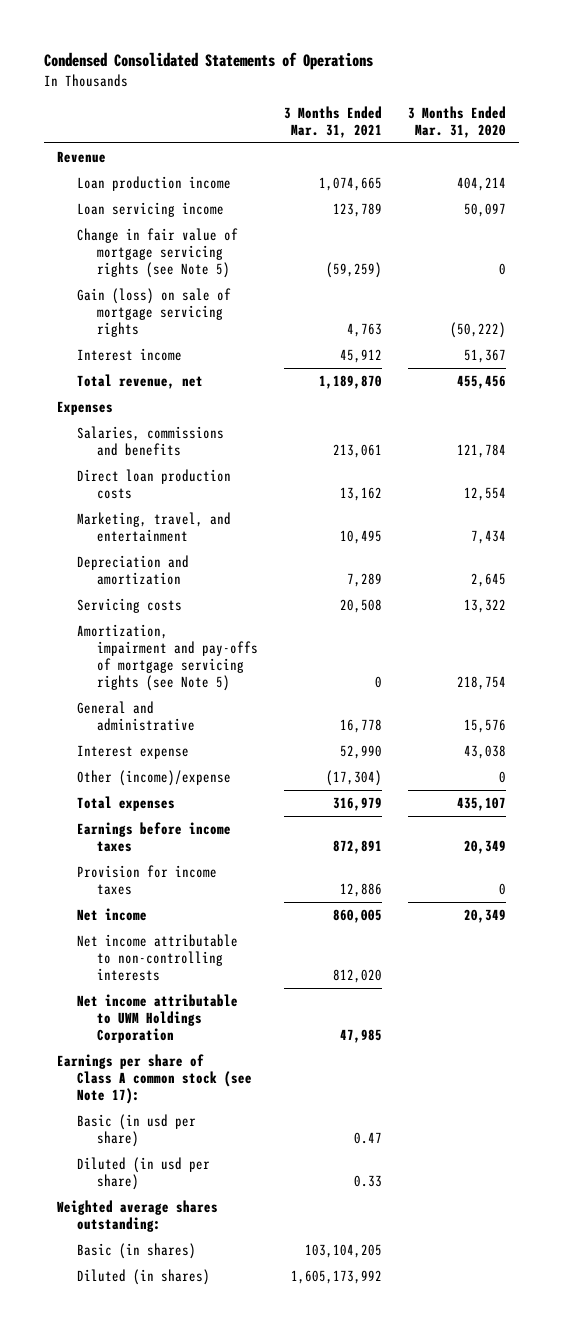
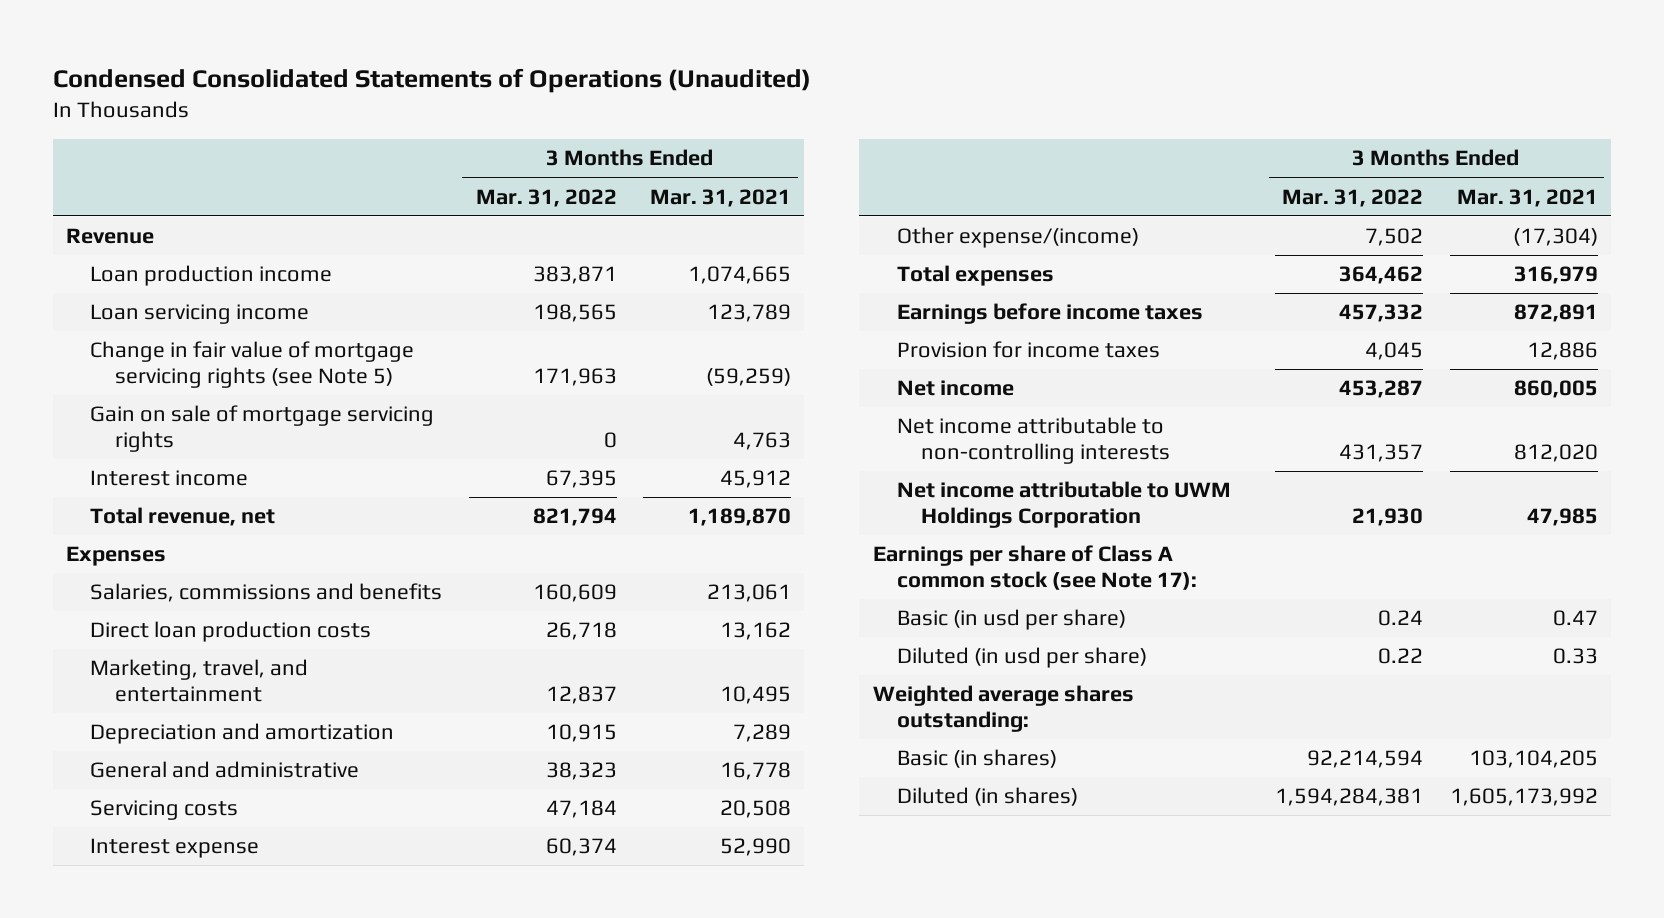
[44,52,374,71] Condensed Consolidated Statements of Operations -> [52,68,811,94] Condensed Consolidated Statements of Operations (Unaudited)
[408,106,507,139] 3 Months Ended Mar. 31, 2020 -> none
none -> [475,188,617,207] Mar. 31, 2022
[77,287,232,337] Gain (loss) on sale of mortgage servicing rights -> [90,405,435,452] Gain on sale of mortgage servicing rights
[77,623,259,691] Amortization, impairment and pay-offs of mortgage servicing rights (see Note 5) -> none
[77,597,183,613] Servicing costs -> [90,800,239,821] Servicing costs
[77,769,232,786] Other (income)/expense -> [896,227,1139,249] Other expense/(income)

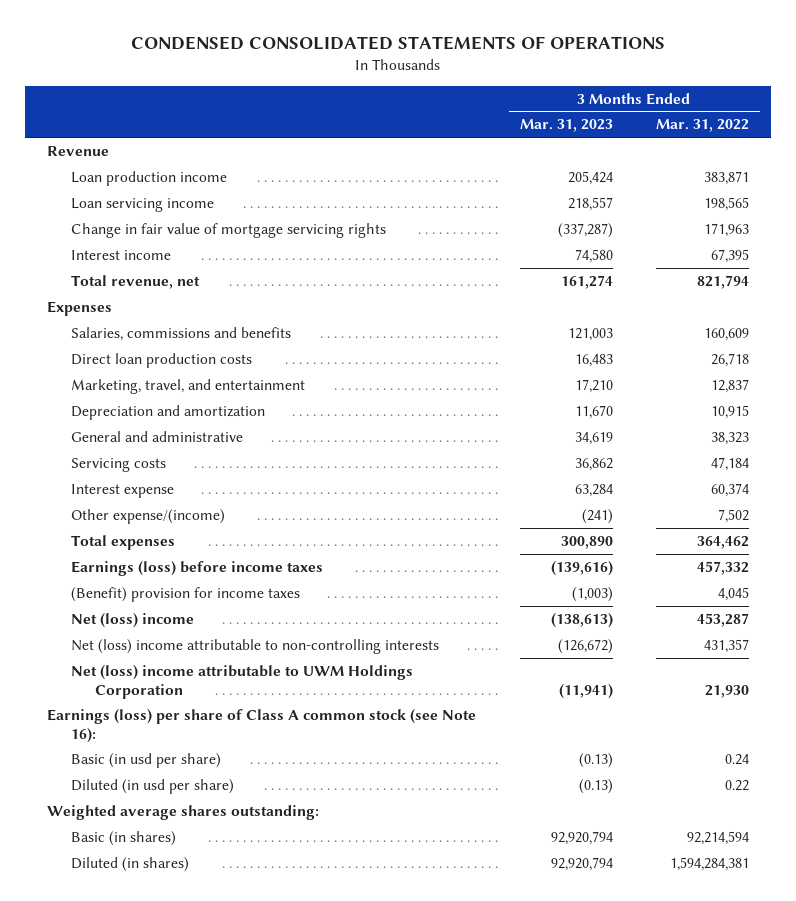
[52,68,811,94] Condensed Consolidated Statements of Operations (Unaudited) -> [131,35,666,50] CONDENSED CONSOLIDATED STATEMENTS OF OPERATIONS
[650,188,792,207] Mar. 31, 2021 -> none
none -> [519,119,613,133] Mar. 31, 2023
[90,405,435,452] Gain on sale of mortgage servicing rights -> none
[90,341,415,388] Change in fair value of mortgage servicing rights (see Note 5) -> [70,222,386,238] Change in fair value of mortgage servicing rights
[896,303,1203,325] Earnings before income taxes -> [70,560,323,576] Earnings (loss) before income taxes
[896,341,1160,359] Provision for income taxes -> [70,586,300,602] (Benefit) provision for income taxes
[896,380,1014,397] Net income -> [70,612,194,628] Net (loss) income
[896,417,1171,464] Net income attributable to non-controlling interests -> [70,638,439,654] Net (loss) income attributable to non-controlling interests
[896,481,1231,528] Net income attributable to UWM Holdings Corporation -> [70,664,413,699] Net (loss) income attributable to UWM Holdings Corporation
[872,545,1197,590] Earnings per share of Class A common stock (see Note 17): -> [46,708,476,743] Earnings (loss) per share of Class A common stock (see Note 16):

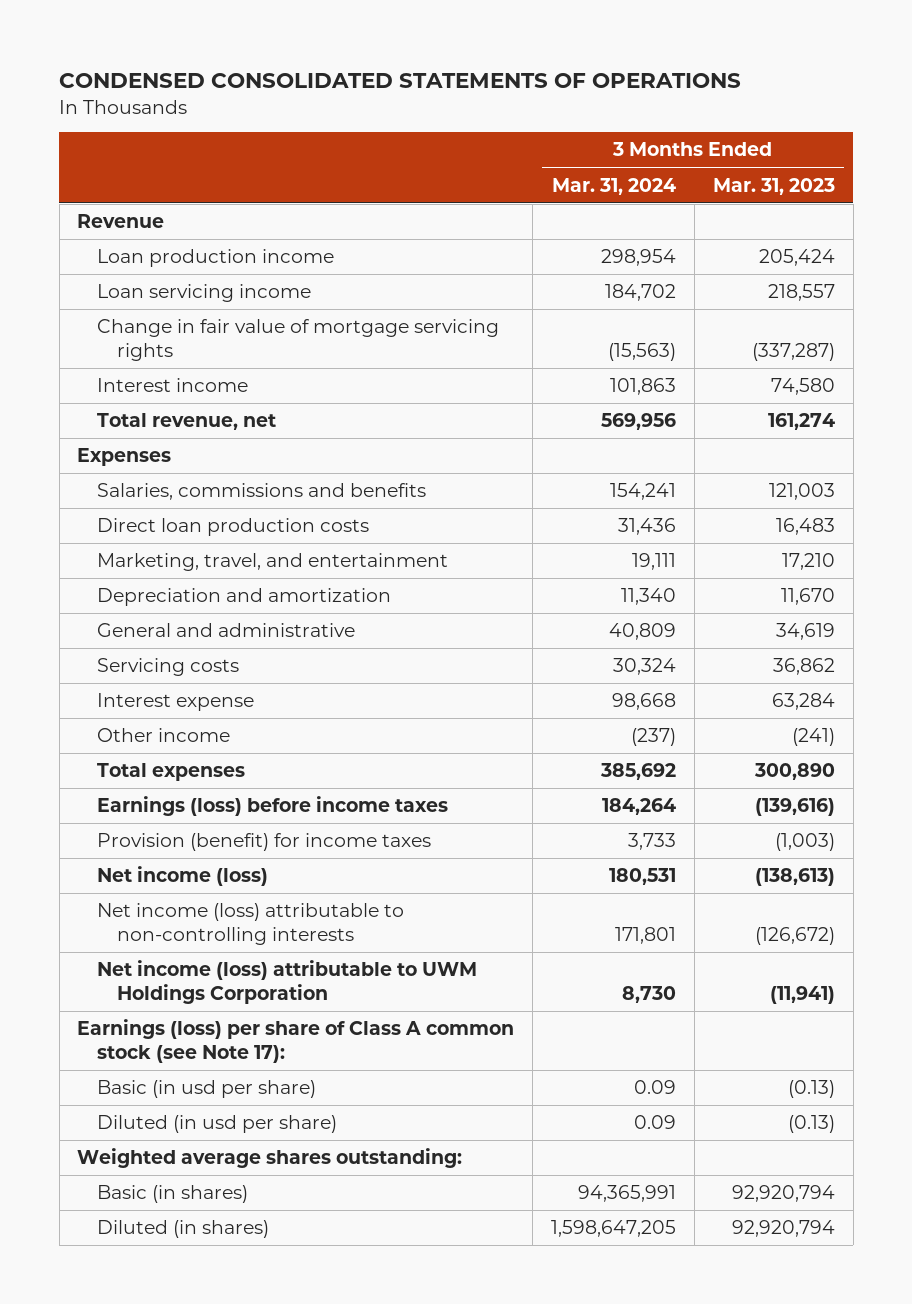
[656,119,750,133] Mar. 31, 2022 -> none
none -> [552,177,677,195] Mar. 31, 2024
[70,508,225,524] Other expense/(income) -> [97,728,231,743] Other income
[70,586,300,602] (Benefit) provision for income taxes -> [97,833,432,852] Provision (benefit) for income taxes
[70,612,194,628] Net (loss) income -> [97,866,269,887] Net income (loss)
[70,638,439,654] Net (loss) income attributable to non-controlling interests -> [97,903,405,946] Net income (loss) attributable to non-controlling interests
[70,664,413,699] Net (loss) income attributable to UWM Holdings Corporation -> [97,960,478,1005] Net income (loss) attributable to UWM Holdings Corporation
[46,708,476,743] Earnings (loss) per share of Class A common stock (see Note 16): -> [77,1019,515,1064] Earnings (loss) per share of Class A common stock (see Note 17):

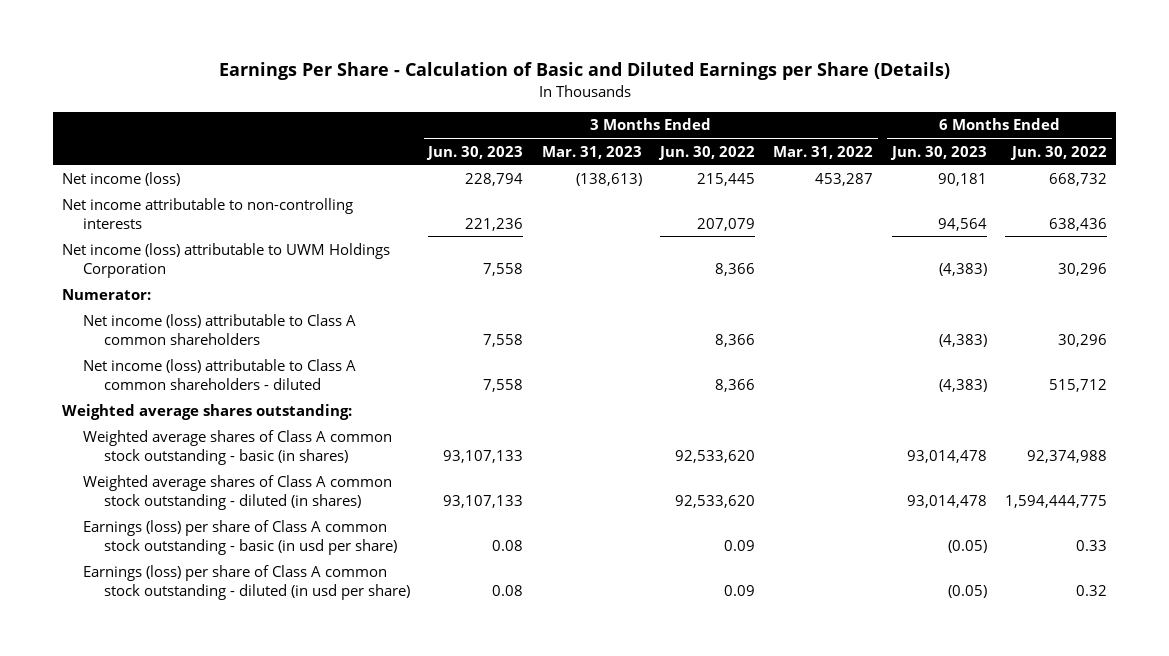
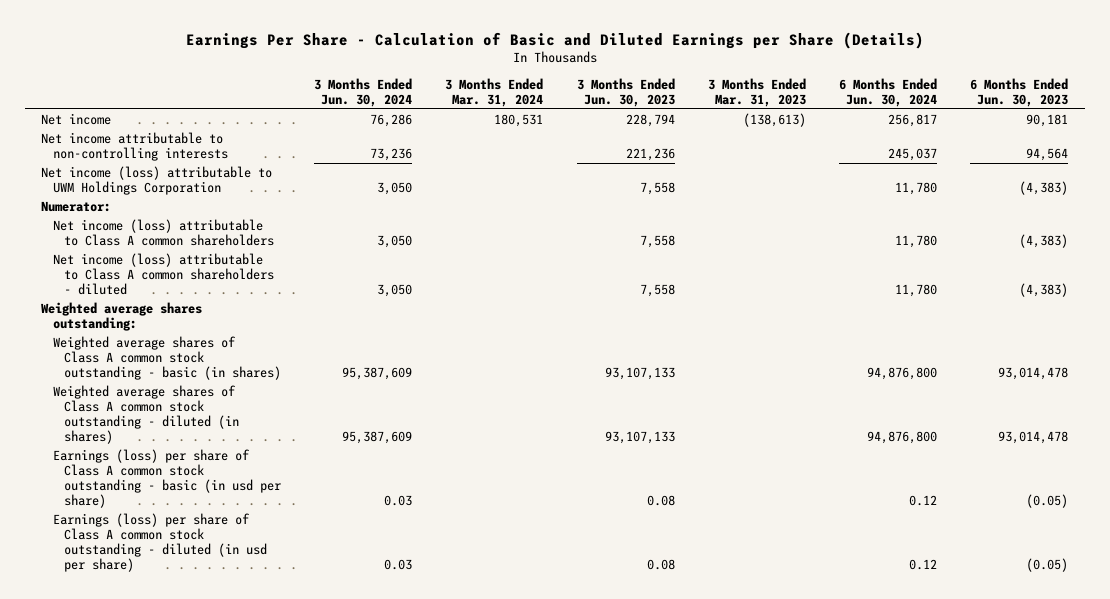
[657,145,755,160] Jun. 30, 2022 -> none
[773,145,874,159] Mar. 31, 2022 -> none
[1010,145,1108,160] Jun. 30, 2022 -> none
none -> [314,77,413,107] 3 Months Ended Jun. 30, 2024
none -> [445,77,544,107] 3 Months Ended Mar. 31, 2024
none -> [839,77,938,107] 6 Months Ended Jun. 30, 2024
[61,171,180,186] Net income (loss) -> [41,113,112,126] Net income

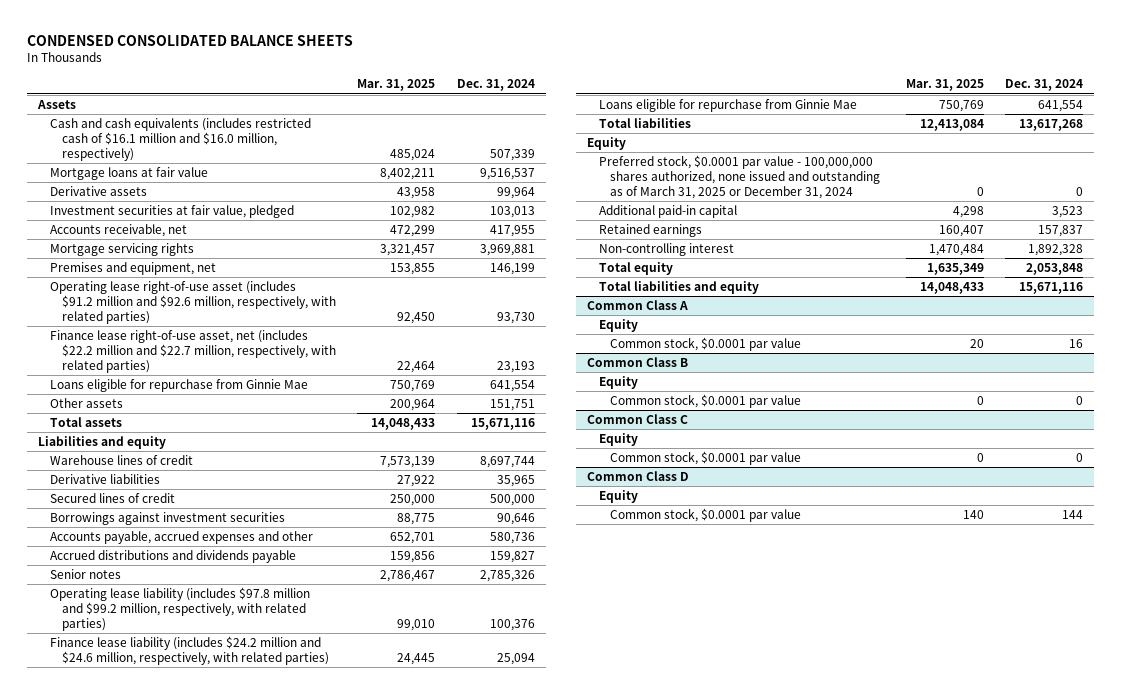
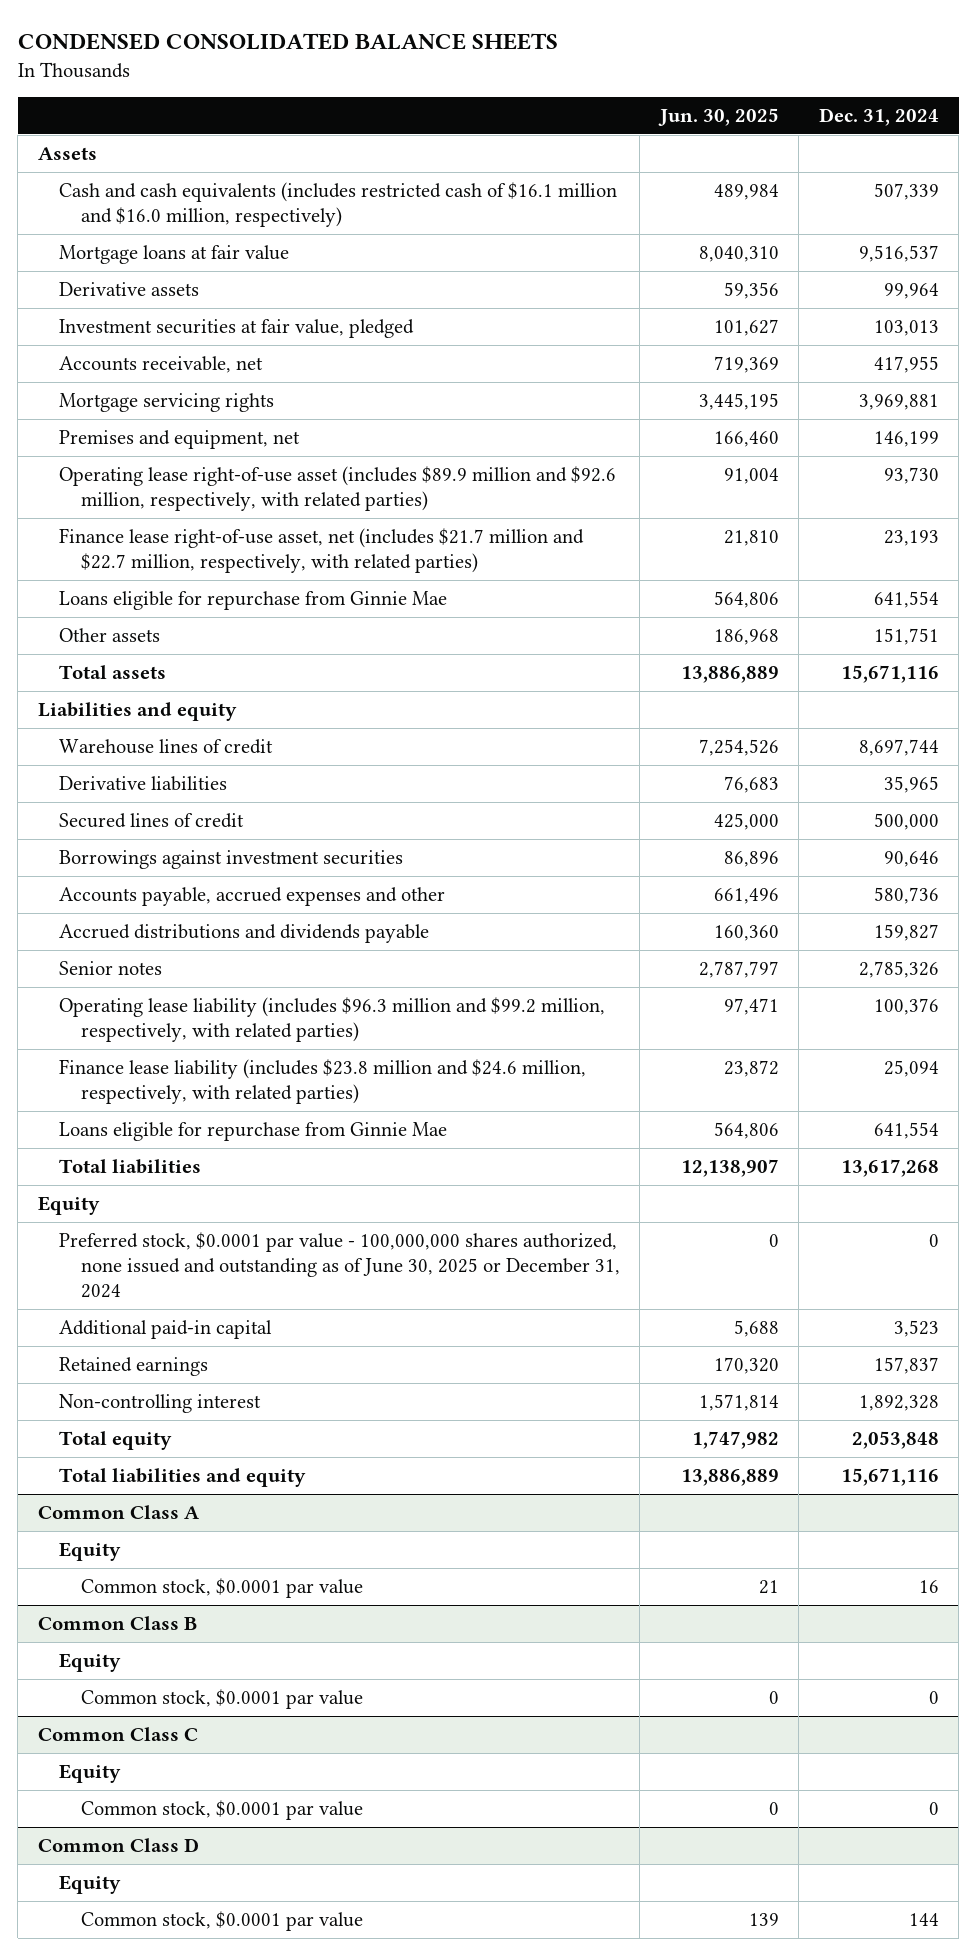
[357,79,436,92] Mar. 31, 2025 -> none
none -> [657,107,779,126] Jun. 30, 2025
[50,280,337,325] Operating lease right-of-use asset (includes $91.2 million and $92.6 million, respectively, with related parties) -> [59,465,617,512] Operating lease right-of-use asset (includes $89.9 million and $92.6 million, respectively, with related parties)
[50,329,337,374] Finance lease right-of-use asset, net (includes $22.2 million and $22.7 million, respectively, with related parties) -> [59,527,585,574] Finance lease right-of-use asset, net (includes $21.7 million and $22.7 million, respectively, with related parties)
[50,586,311,632] Operating lease liability (includes $97.8 million and $99.2 million, respectively, with related parties) -> [59,996,606,1043] Operating lease liability (includes $96.3 million and $99.2 million, respectively, with related parties)
[50,635,330,666] Finance lease liability (includes $24.2 million and $24.6 million, respectively, with related parties) -> [59,1058,587,1105] Finance lease liability (includes $23.8 million and $24.6 million, respectively, with related parties)
[598,154,881,200] Preferred stock, $0.0001 par value - 100,000,000 shares authorized, none issued and outstanding as of March 31, 2025 or December 31, 2024 -> [59,1231,620,1299] Preferred stock, $0.0001 par value - 100,000,000 shares authorized, none issued and outstanding as of June 30, 2025 or December 31, 2024

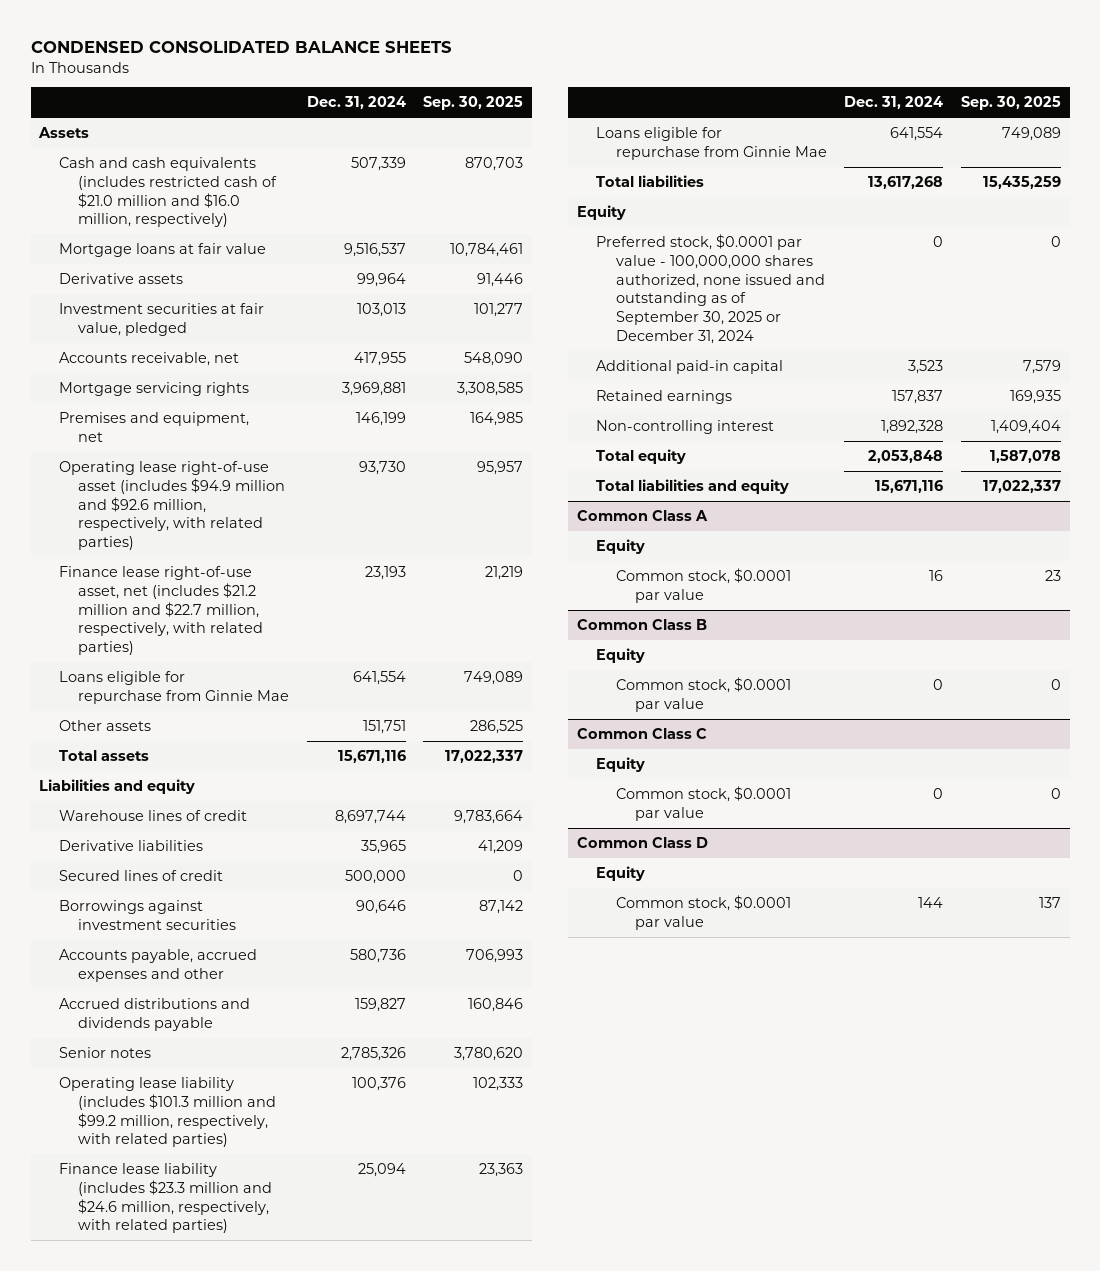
[657,107,779,126] Jun. 30, 2025 -> none
none -> [423,96,524,111] Sep. 30, 2025
[59,181,618,228] Cash and cash equivalents (includes restricted cash of $16.1 million and $16.0 million, respectively) -> [58,157,277,228] Cash and cash equivalents (includes restricted cash of $21.0 million and $16.0 million, respectively)
[59,465,617,512] Operating lease right-of-use asset (includes $89.9 million and $92.6 million, respectively, with related parties) -> [58,461,285,551] Operating lease right-of-use asset (includes $94.9 million and $92.6 million, respectively, with related parties)
[59,527,585,574] Finance lease right-of-use asset, net (includes $21.7 million and $22.7 million, respectively, with related parties) -> [58,566,263,656] Finance lease right-of-use asset, net (includes $21.2 million and $22.7 million, respectively, with related parties)
[59,996,606,1043] Operating lease liability (includes $96.3 million and $99.2 million, respectively, with related parties) -> [58,1077,276,1148] Operating lease liability (includes $101.3 million and $99.2 million, respectively, with related parties)
[59,1058,587,1105] Finance lease liability (includes $23.8 million and $24.6 million, respectively, with related parties) -> [58,1163,272,1234] Finance lease liability (includes $23.3 million and $24.6 million, respectively, with related parties)
[59,1231,620,1299] Preferred stock, $0.0001 par value - 100,000,000 shares authorized, none issued and outstanding as of June 30, 2025 or December 31, 2024 -> [596,234,825,345] Preferred stock, $0.0001 par value - 100,000,000 shares authorized, none issued and outstanding as of September 30, 2025 or December 31, 2024

